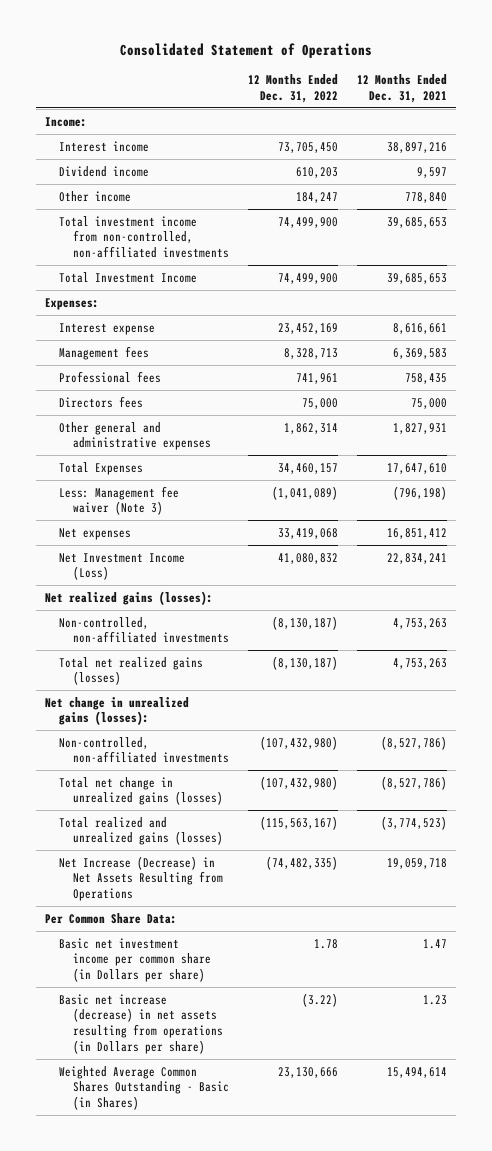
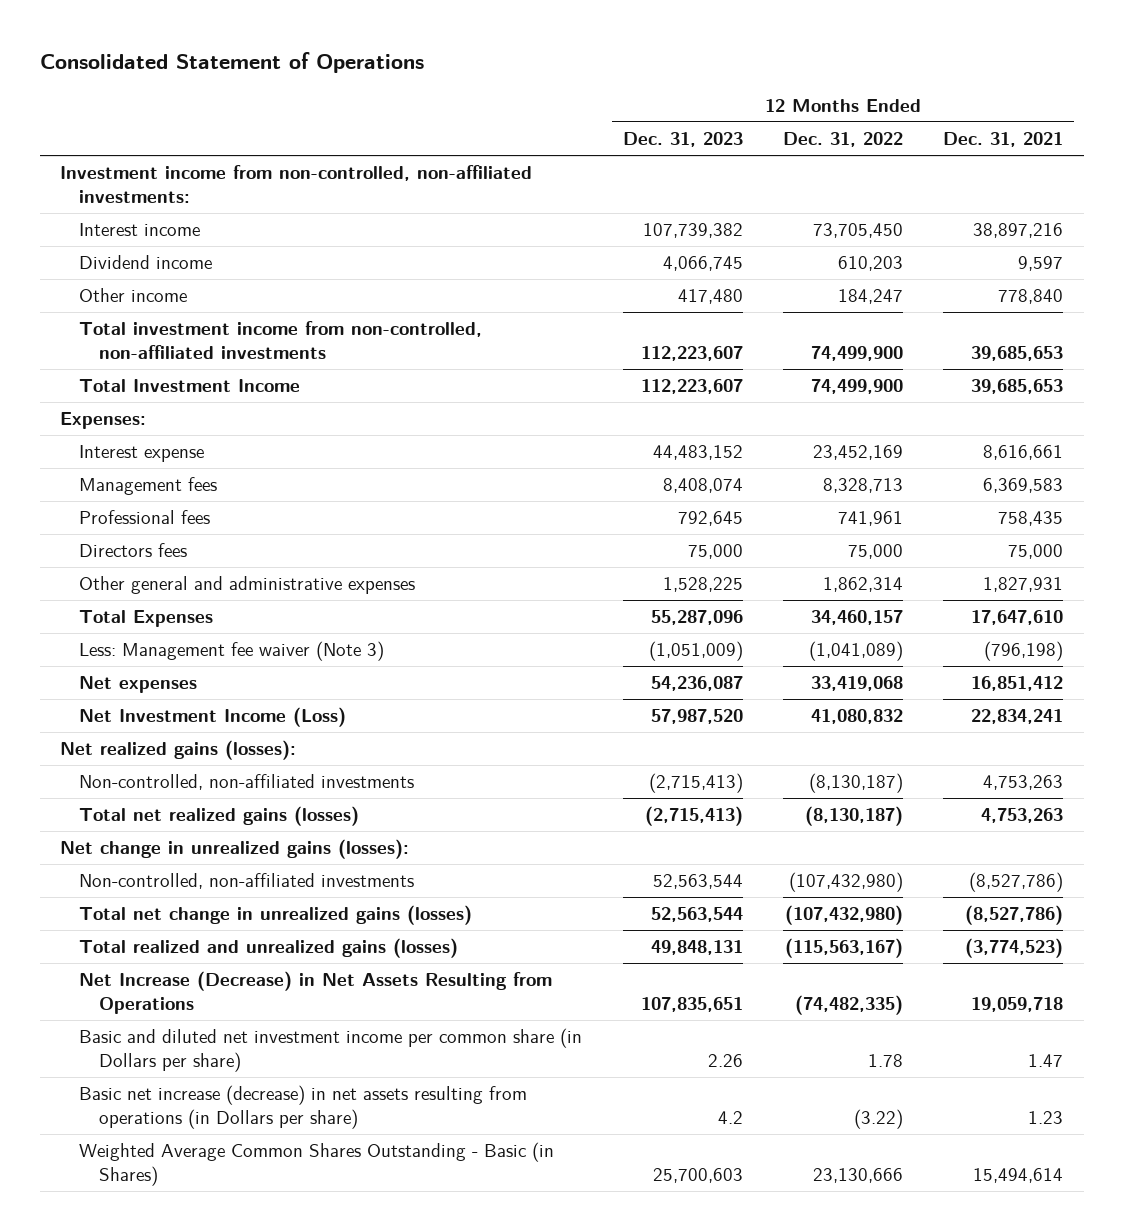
none -> [622,132,743,148] Dec. 31, 2023
[45,116,88,127] Income: -> none
none -> [59,165,532,203] Investment income from non-controlled, non-affiliated investments:
[45,912,178,924] Per Common Share Data: -> none
[59,937,212,983] Basic net investment income per common share (in Dollars per share) -> [79,1028,583,1072] Basic and diluted net investment income per common share (in Dollars per share)

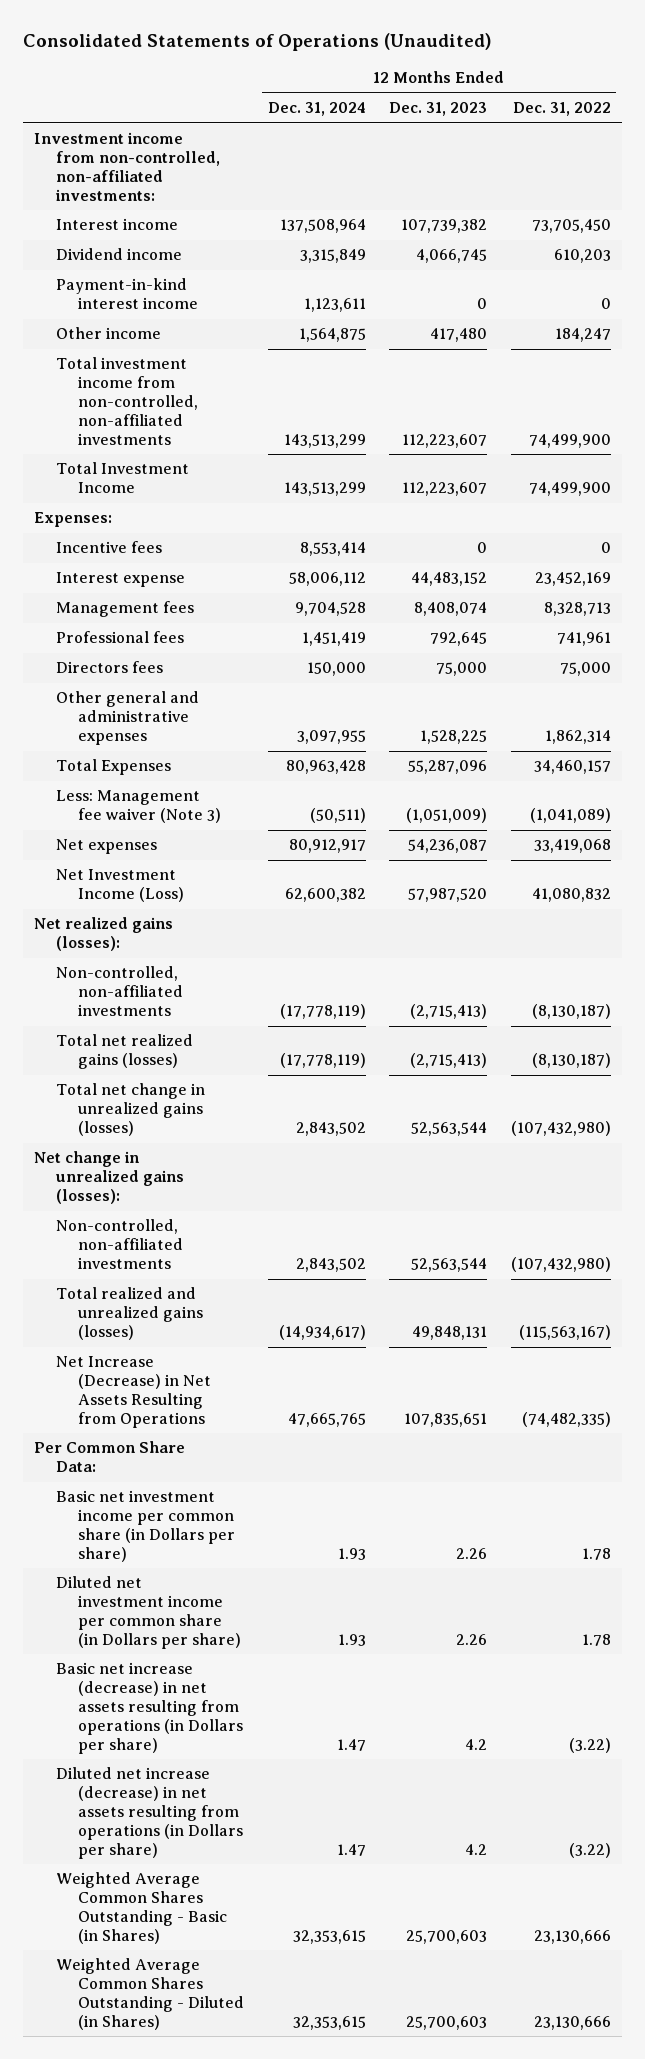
[39,52,424,74] Consolidated Statement of Operations -> [22,33,492,52] Consolidated Statements of Operations (Unaudited)
[943,132,1064,148] Dec. 31, 2021 -> none
none -> [267,102,366,117] Dec. 31, 2024
none -> [56,278,199,310] Payment-in-kind interest income
none -> [56,541,163,554] Incentive fees
[79,905,473,926] Total net change in unrealized gains (losses) -> [56,1083,206,1137] Total net change in unrealized gains (losses)
none -> [34,1441,186,1473] Per Common Share Data:
[79,1028,583,1072] Basic and diluted net investment income per common share (in Dollars per share) -> [56,1490,236,1562] Basic net investment income per common share (in Dollars per share)
none -> [56,1576,242,1649] Diluted net investment income per common share (in Dollars per share)
none -> [56,1767,244,1859] Diluted net increase (decrease) in net assets resulting from operations (in Dollars per share)
none -> [56,1958,245,2030] Weighted Average Common Shares Outstanding - Diluted (in Shares)

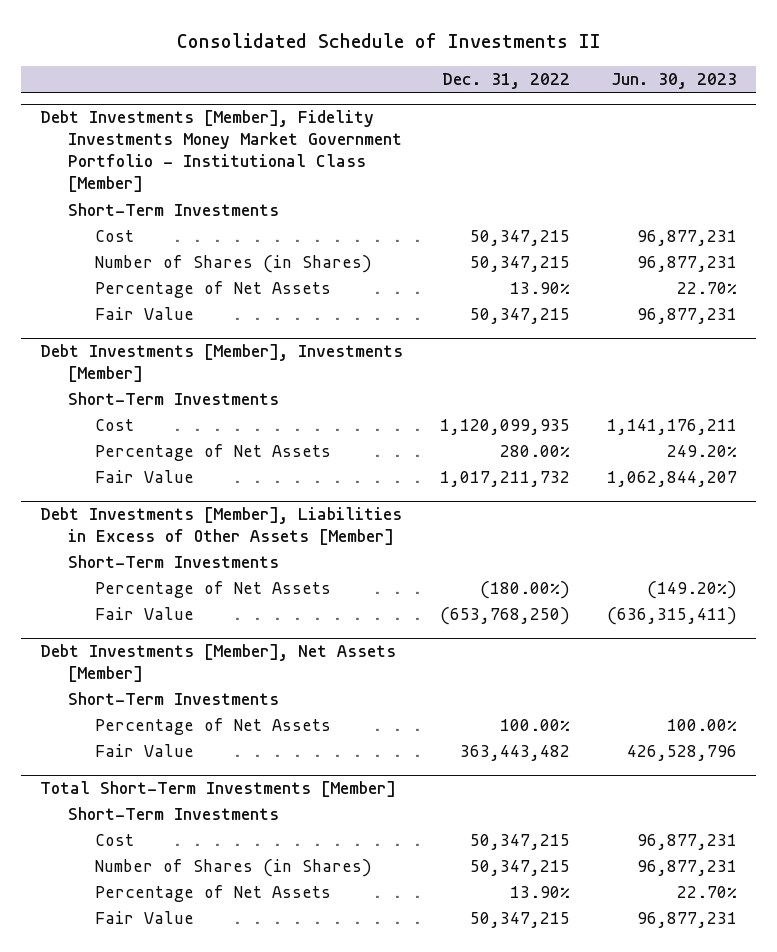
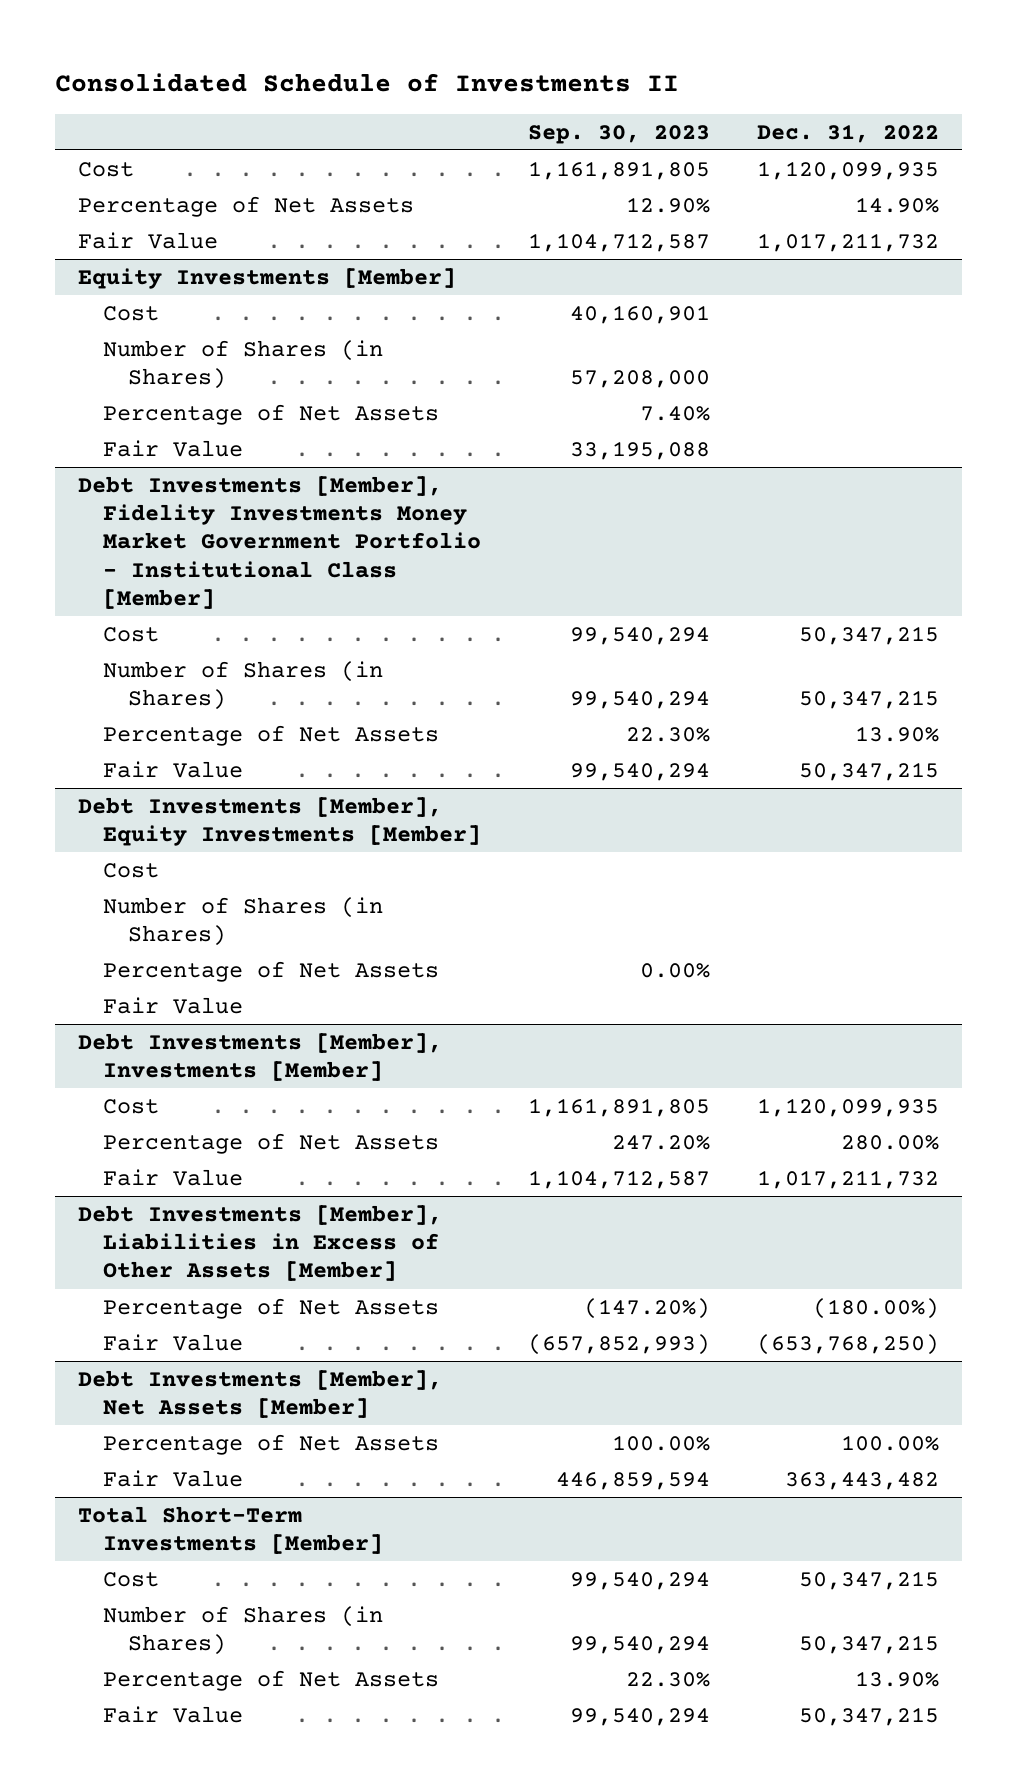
[611,72,738,89] Jun. 30, 2023 -> none
none -> [527,124,710,144] Sep. 30, 2023
none -> [78,161,135,177] Cost
none -> [78,195,415,217] Percentage of Net Assets
none -> [78,231,219,249] Fair Value
none -> [78,267,457,289] Equity Investments [Member]
none -> [103,305,160,321] Cost
none -> [103,339,384,390] Number of Shares (in Shares)
none -> [103,403,440,425] Percentage of Net Assets
none -> [103,439,244,457] Fair Value
[67,203,279,217] Short-Term Investments -> none
none -> [78,796,482,847] Debt Investments [Member], Equity Investments [Member]
none -> [103,862,160,878] Cost
none -> [103,896,384,947] Number of Shares (in Shares)
none -> [103,960,440,982] Percentage of Net Assets
none -> [103,996,244,1014] Fair Value
[67,392,279,406] Short-Term Investments -> none
[67,555,279,569] Short-Term Investments -> none
[67,692,279,706] Short-Term Investments -> none
[67,807,279,821] Short-Term Investments -> none

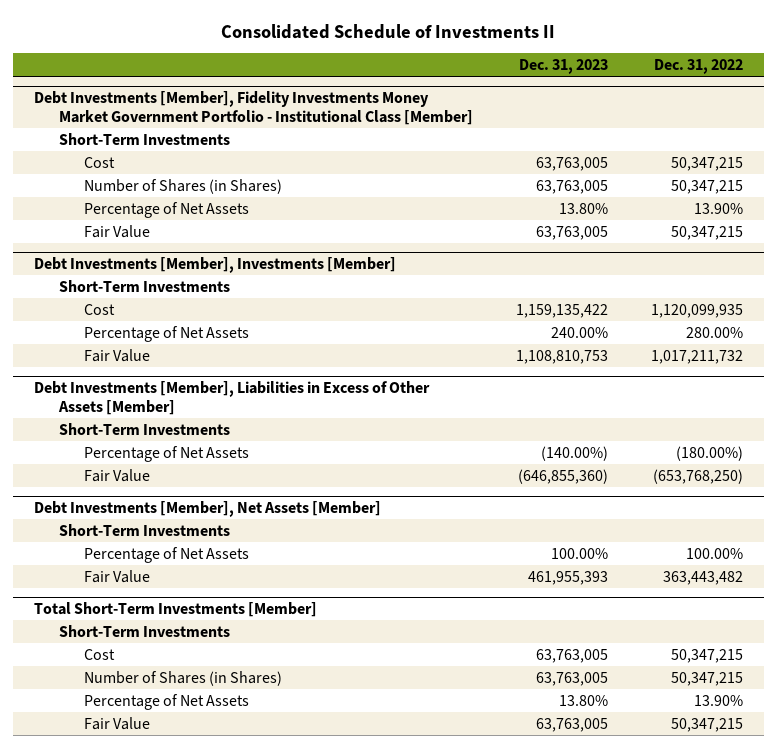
[527,124,710,144] Sep. 30, 2023 -> none
none -> [518,59,608,75] Dec. 31, 2023
[78,161,135,177] Cost -> none
[78,195,415,217] Percentage of Net Assets -> none
[78,231,219,249] Fair Value -> none
[78,267,457,289] Equity Investments [Member] -> none
[103,305,160,321] Cost -> none
[103,339,384,390] Number of Shares (in Shares) -> none
[103,403,440,425] Percentage of Net Assets -> none
[103,439,244,457] Fair Value -> none
none -> [59,132,231,145] Short-Term Investments
[78,796,482,847] Debt Investments [Member], Equity Investments [Member] -> none
[103,862,160,878] Cost -> none
[103,896,384,947] Number of Shares (in Shares) -> none
[103,960,440,982] Percentage of Net Assets -> none
[103,996,244,1014] Fair Value -> none
none -> [59,279,231,292] Short-Term Investments
none -> [59,422,231,435] Short-Term Investments
none -> [59,523,231,536] Short-Term Investments
none -> [59,624,231,637] Short-Term Investments

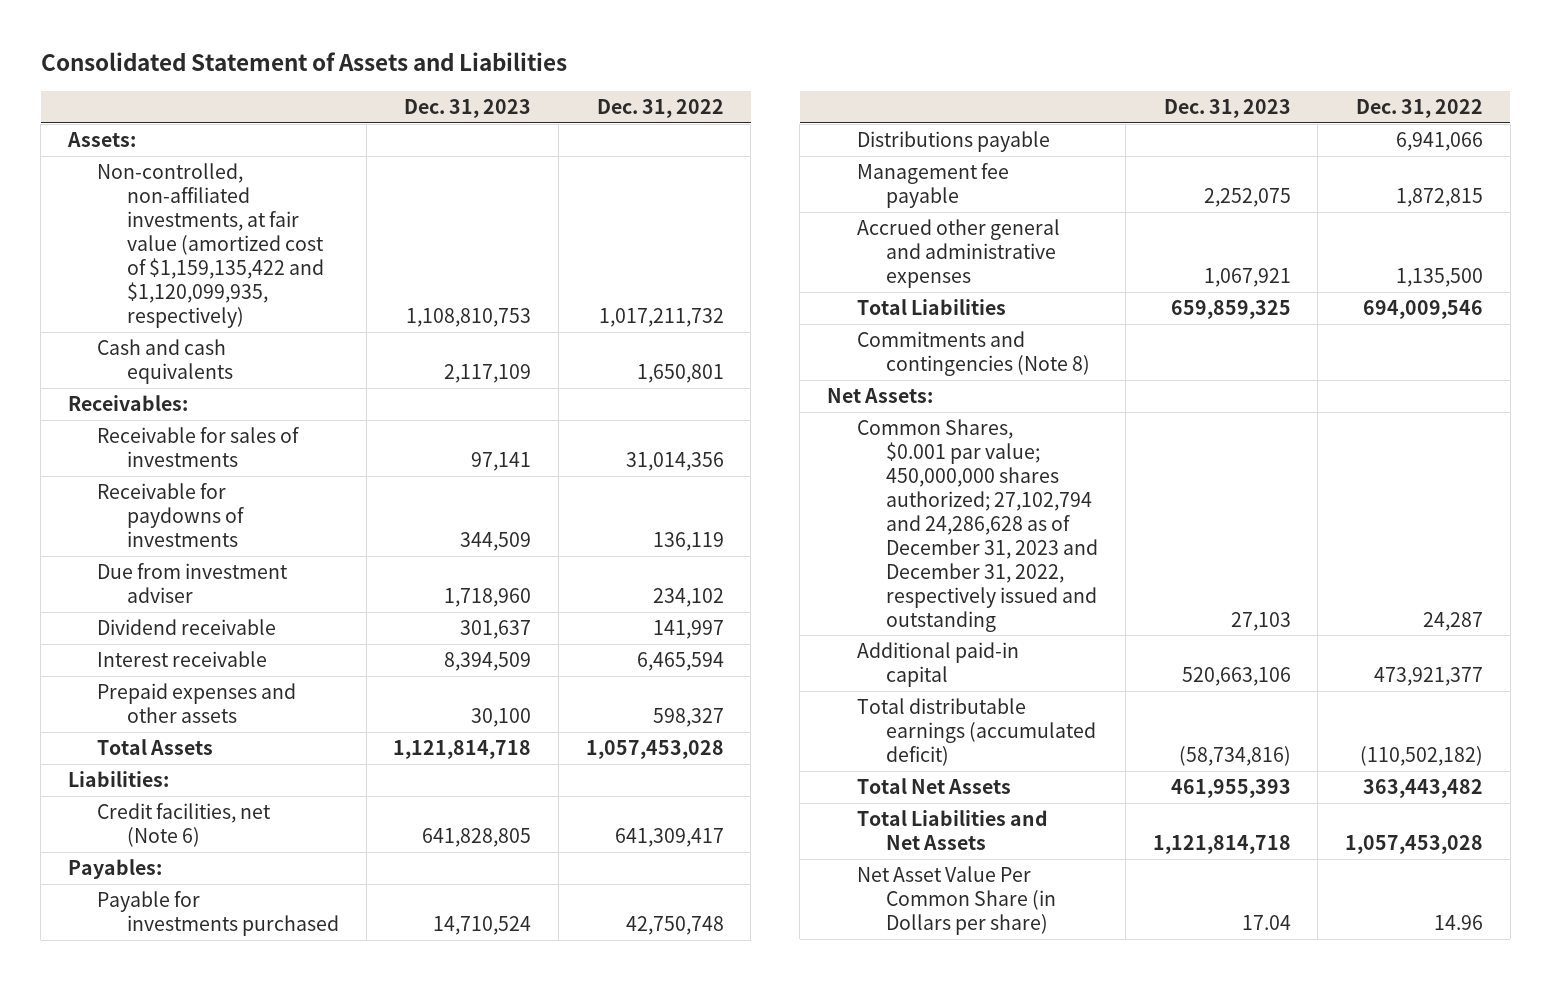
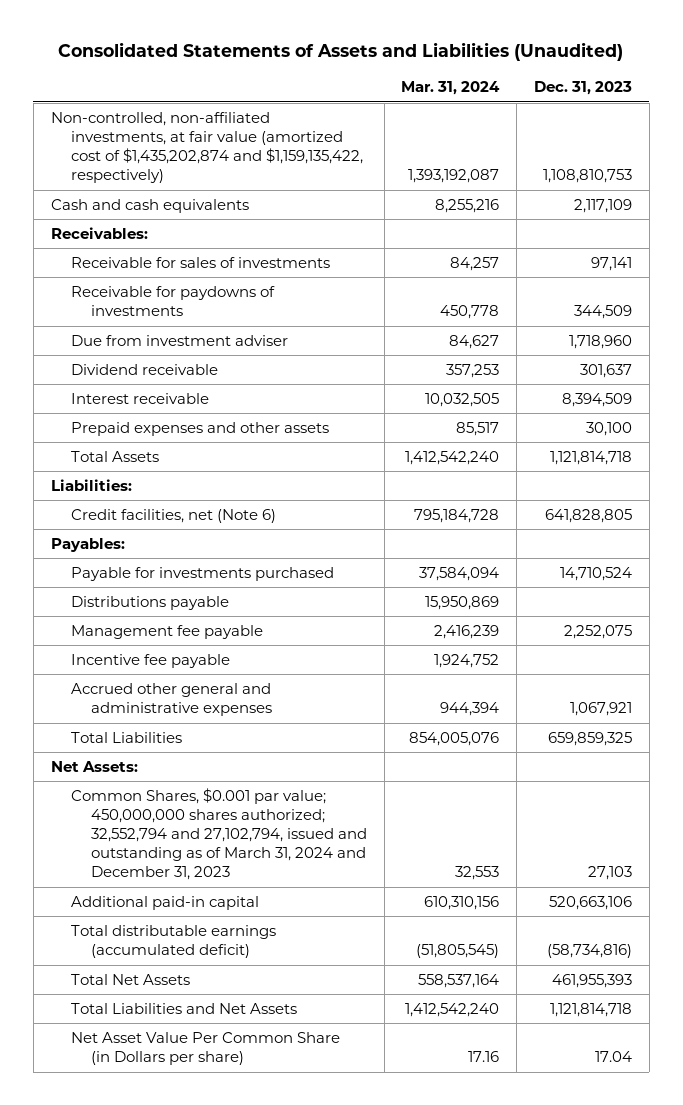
[40,51,567,71] Consolidated Statement of Assets and Liabilities -> [58,41,624,61] Consolidated Statements of Assets and Liabilities (Unaudited)
[596,98,724,118] Dec. 31, 2022 -> none
none -> [401,81,501,96] Mar. 31, 2024
[66,132,136,148] Assets: -> none
[97,163,325,328] Non-controlled, non-affiliated investments, at fair value (amortized cost of $1,159,135,422 and $1,120,099,935, respectively) -> [50,112,363,184] Non-controlled, non-affiliated investments, at fair value (amortized cost of $1,435,202,874 and $1,159,135,422, respectively)
none -> [70,654,230,669] Incentive fee payable
[856,331,1091,377] Commitments and contingencies (Note 8) -> none
[856,419,1099,632] Common Shares, $0.001 par value; 450,000,000 shares authorized; 27,102,794 and 24,286,628 as of December 31, 2023 and December 31, 2022, respectively issued and outstanding -> [70,788,367,881] Common Shares, $0.001 par value; 450,000,000 shares authorized; 32,552,794 and 27,102,794, issued and outstanding as of March 31, 2024 and December 31, 2023

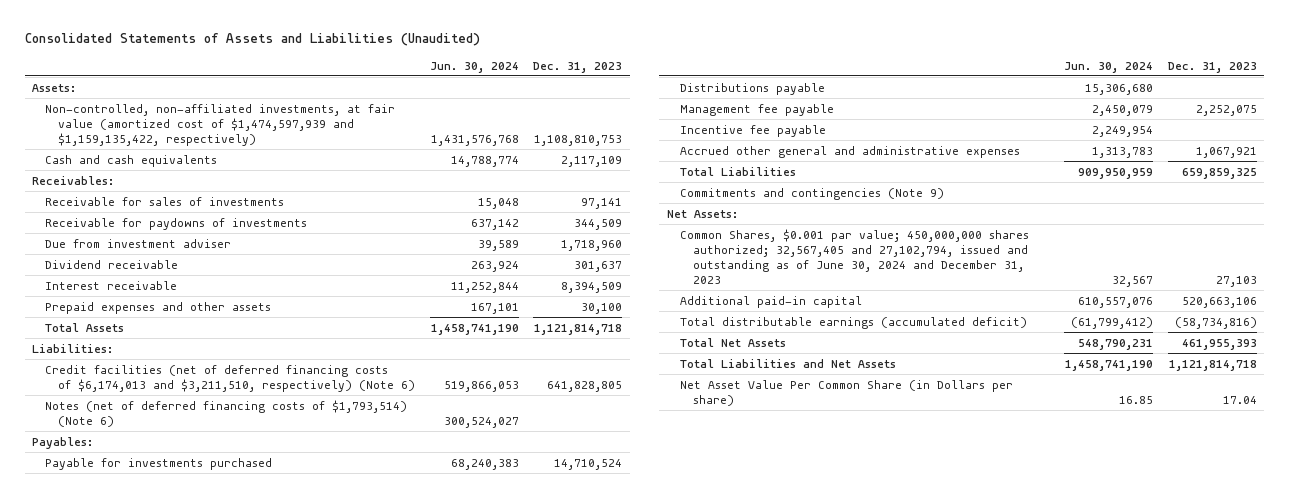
[401,81,501,96] Mar. 31, 2024 -> none
none -> [429,61,519,73] Jun. 30, 2024
none -> [32,83,77,92] Assets:
[50,112,363,184] Non-controlled, non-affiliated investments, at fair value (amortized cost of $1,435,202,874 and $1,159,135,422, respectively) -> [45,103,396,146] Non-controlled, non-affiliated investments, at fair value (amortized cost of $1,474,597,939 and $1,159,135,422, respectively)
[70,509,276,524] Credit facilities, net (Note 6) -> [45,364,416,392] Credit facilities (net of deferred financing costs of $6,174,013 and $3,211,510, respectively) (Note 6)
none -> [45,399,408,427] Notes (net of deferred financing costs of $1,793,514) (Note 6)
none -> [679,187,944,200] Commitments and contingencies (Note 9)
[70,788,367,881] Common Shares, $0.001 par value; 450,000,000 shares authorized; 32,552,794 and 27,102,794, issued and outstanding as of March 31, 2024 and December 31, 2023 -> [679,228,1029,284] Common Shares, $0.001 par value; 450,000,000 shares authorized; 32,567,405 and 27,102,794, issued and outstanding as of June 30, 2024 and December 31, 2023

